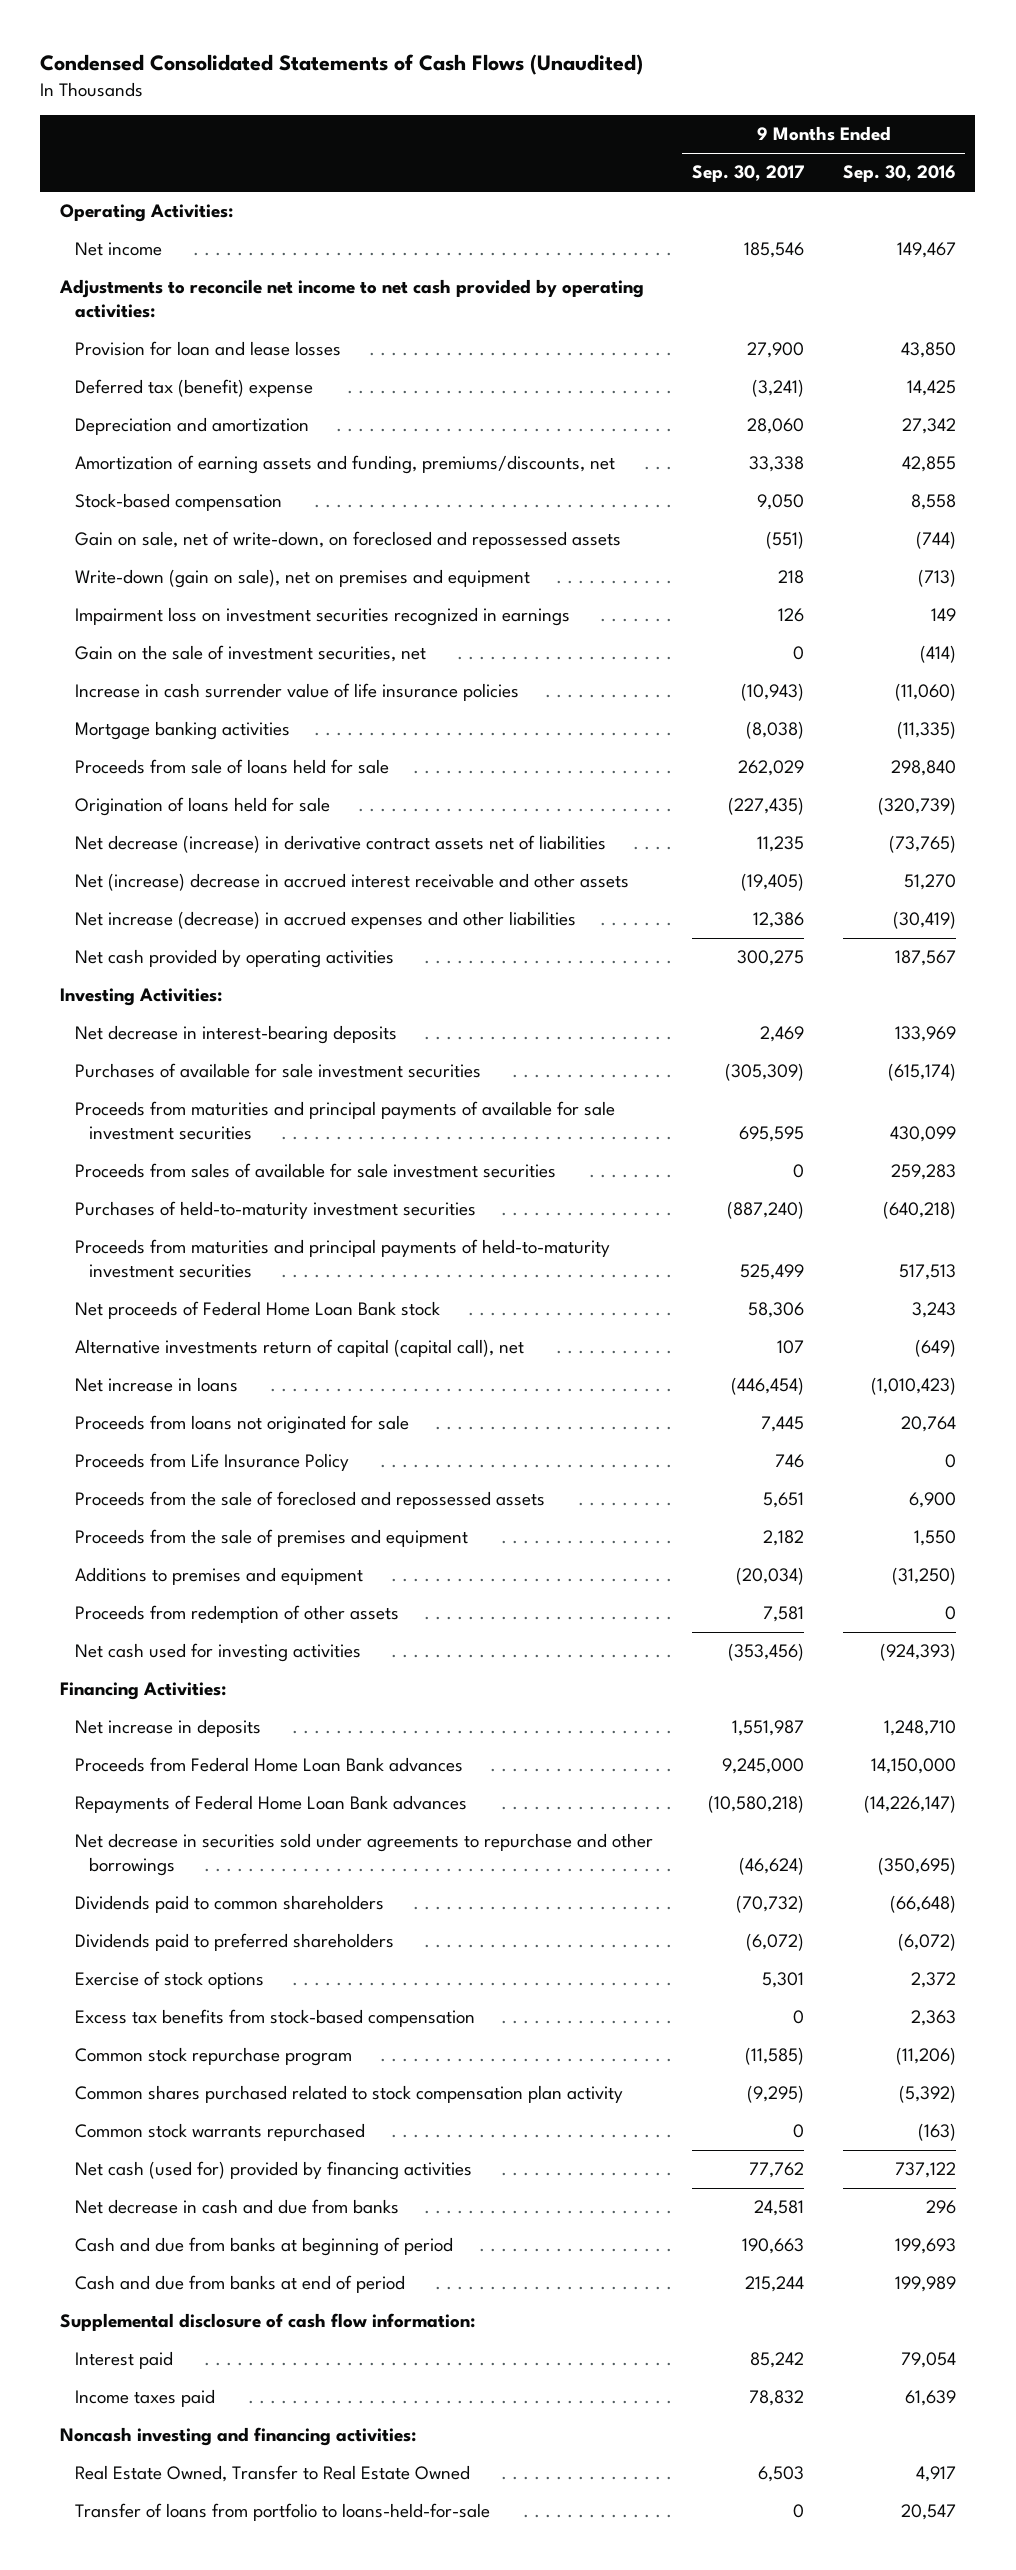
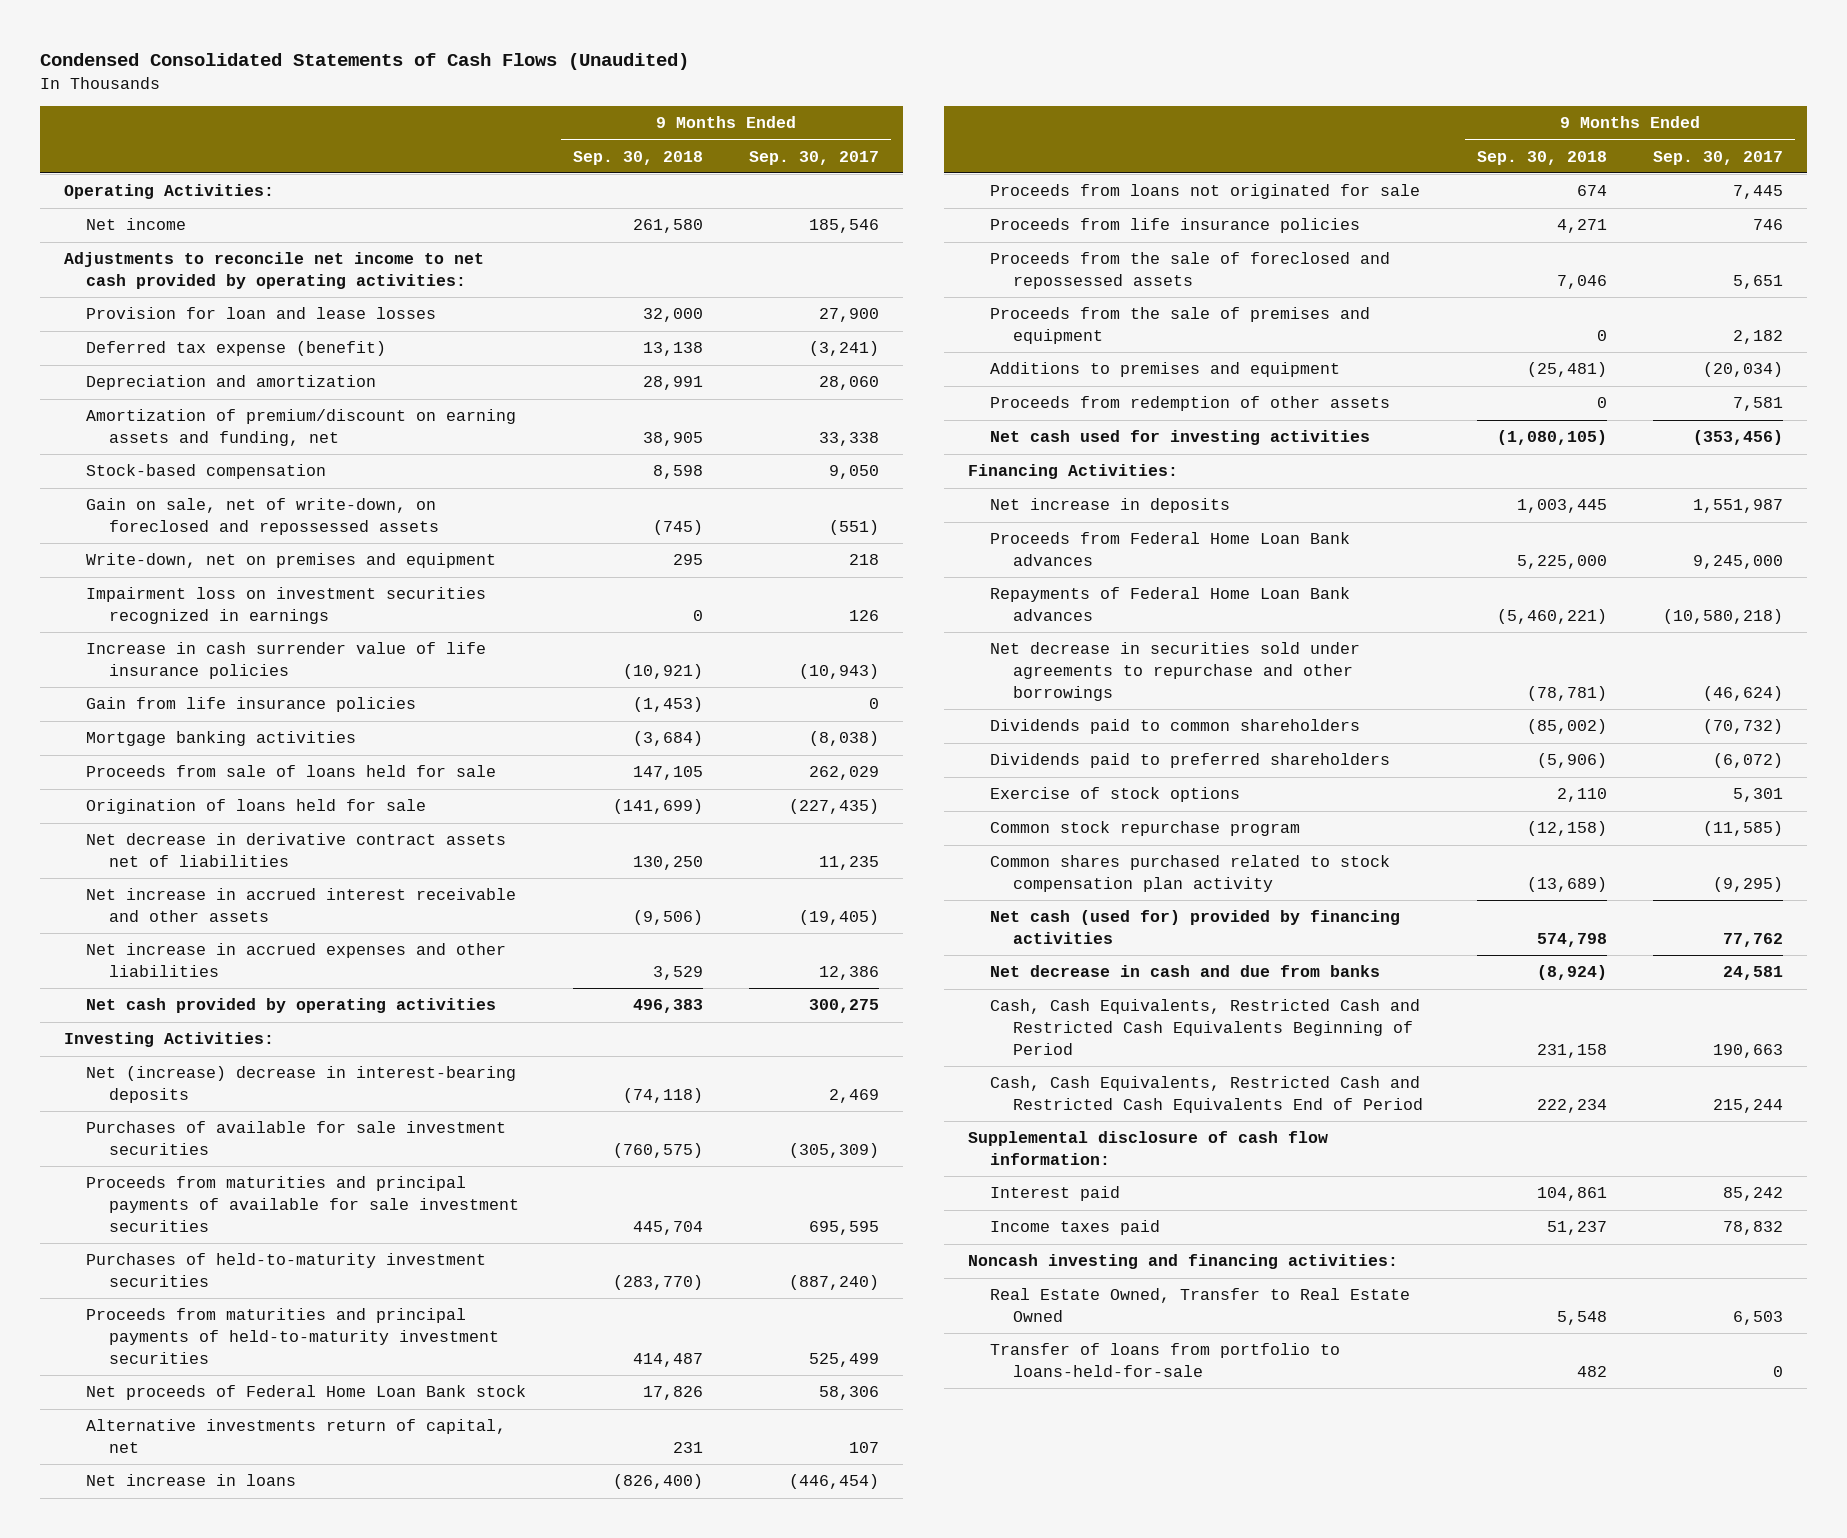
[842,165,956,183] Sep. 30, 2016 -> none
none -> [572,150,703,165] Sep. 30, 2018
[74,379,313,398] Deferred tax (benefit) expense -> [86,341,387,357] Deferred tax expense (benefit)
[74,455,615,475] Amortization of earning assets and funding, premiums/discounts, net -> [86,409,517,447] Amortization of premium/discount on earning assets and funding, net
[74,569,530,589] Write-down (gain on sale), net on premises and equipment -> [86,553,497,569] Write-down, net on premises and equipment
[74,645,426,663] Gain on the sale of investment securities, net -> none
none -> [86,697,417,713] Gain from life insurance policies
[74,835,606,854] Net decrease (increase) in derivative contract assets net of liabilities -> [86,833,507,868] Net decrease in derivative contract assets net of liabilities
[74,873,629,892] Net (increase) decrease in accrued interest receivable and other assets -> [86,888,517,923] Net increase in accrued interest receivable and other assets
[74,911,576,930] Net increase (decrease) in accrued expenses and other liabilities -> [86,943,507,978] Net increase in accrued expenses and other liabilities
[74,1025,397,1045] Net decrease in interest-bearing deposits -> [86,1066,517,1104] Net (increase) decrease in interest-bearing deposits
[74,1163,556,1179] Proceeds from sales of available for sale investment securities -> none
[74,1339,524,1358] Alternative investments return of capital (capital call), net -> [86,1419,507,1454] Alternative investments return of capital, net
[74,1453,349,1472] Proceeds from Life Insurance Policy -> [990,218,1361,234] Proceeds from life insurance policies
[74,2009,475,2028] Excess tax benefits from stock-based compensation -> none
[74,2123,365,2142] Common stock warrants repurchased -> none
[74,2237,453,2257] Cash and due from banks at beginning of period -> [990,999,1421,1055] Cash, Cash Equivalents, Restricted Cash and Restricted Cash Equivalents Beginning of Period
[74,2275,405,2294] Cash and due from banks at end of period -> [990,1076,1423,1114] Cash, Cash Equivalents, Restricted Cash and Restricted Cash Equivalents End of Period

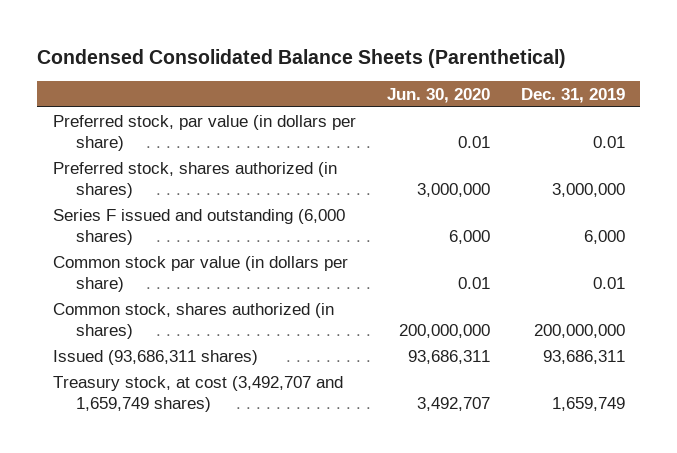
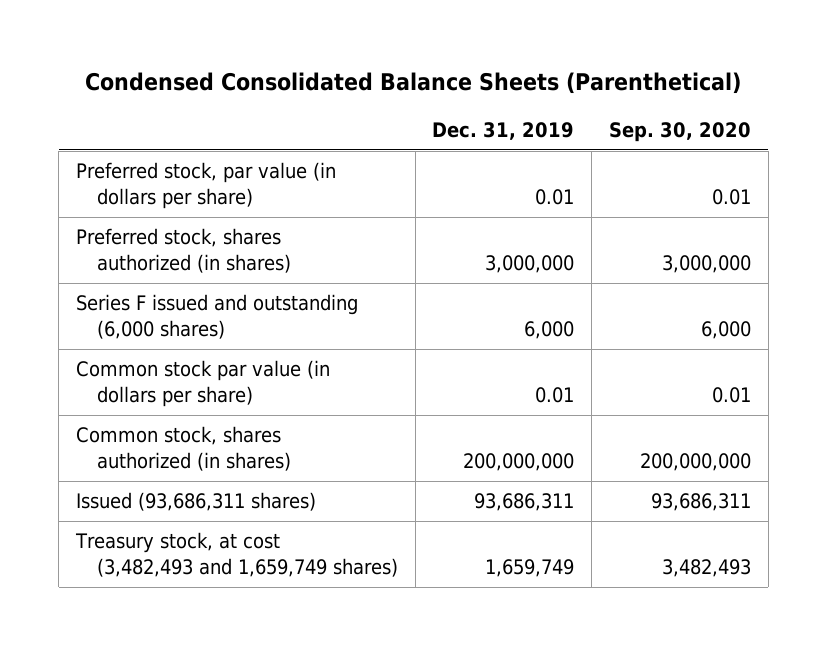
[386,87,490,103] Jun. 30, 2020 -> none
none -> [608,122,751,143] Sep. 30, 2020
[52,375,343,413] Treasury stock, at cost (3,492,707 and 1,659,749 shares) -> [74,532,398,578] Treasury stock, at cost (3,482,493 and 1,659,749 shares)

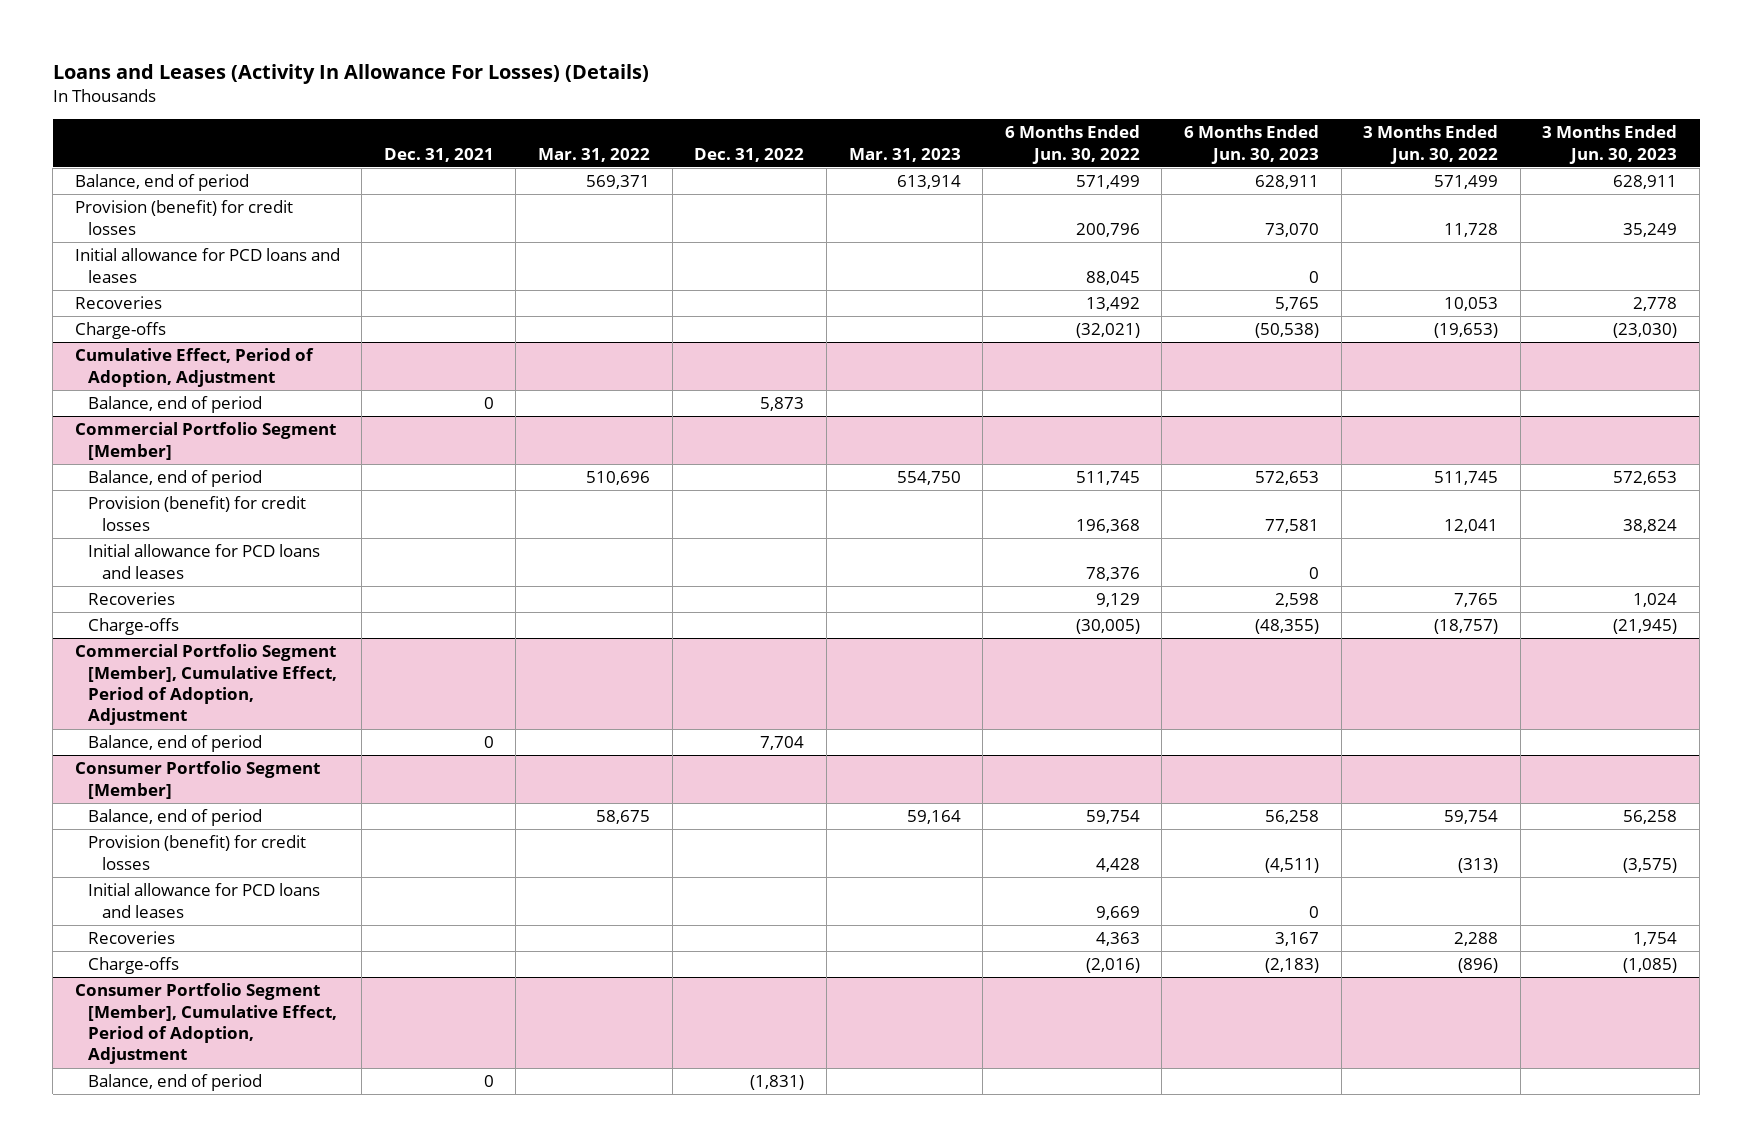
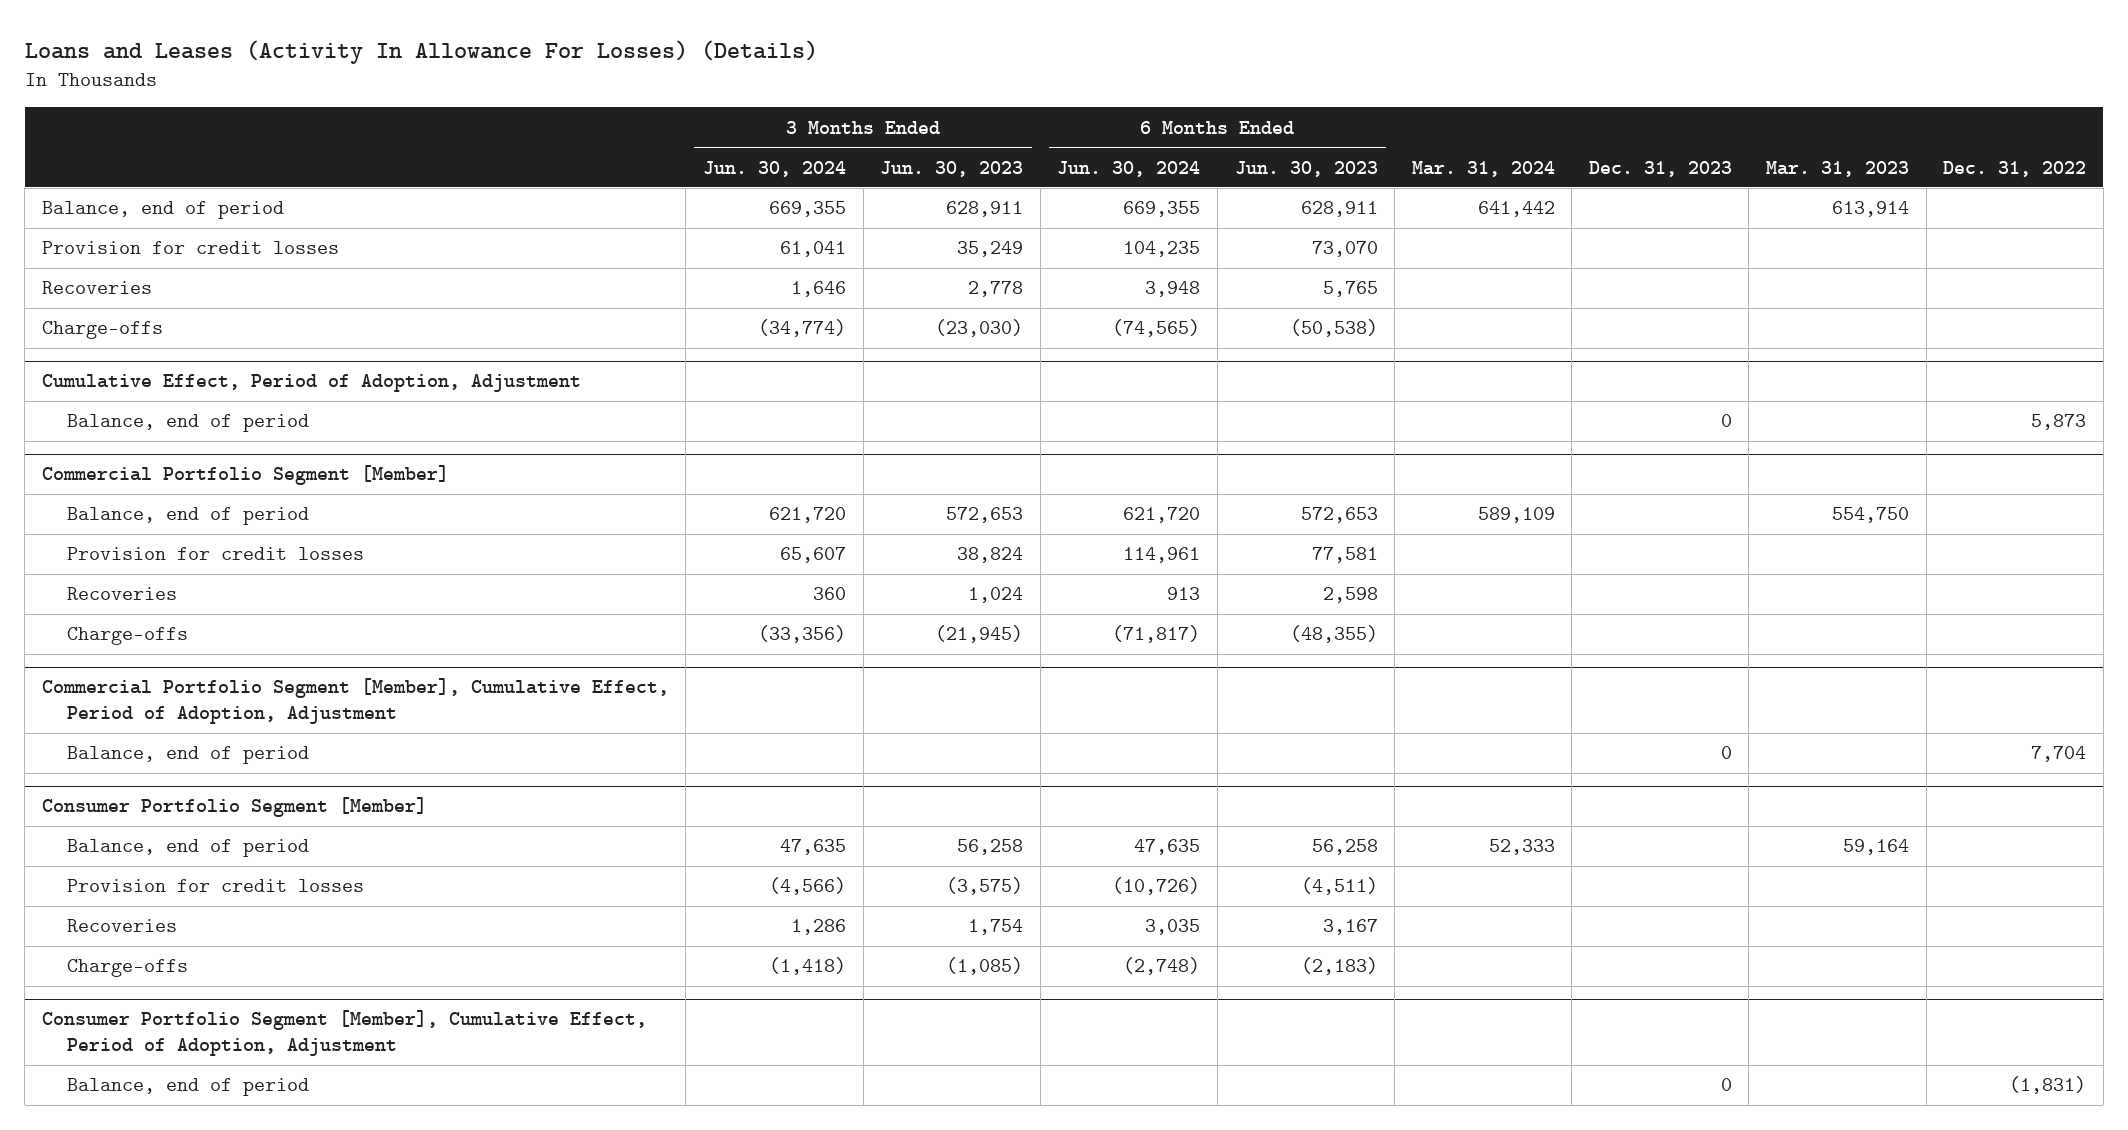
[383,147,494,162] Dec. 31, 2021 -> none
[538,147,651,162] Mar. 31, 2022 -> none
[1004,125,1140,164] 6 Months Ended Jun. 30, 2022 -> none
[1363,125,1499,164] 3 Months Ended Jun. 30, 2022 -> none
none -> [702,160,846,177] Jun. 30, 2024
none -> [1057,160,1201,177] Jun. 30, 2024
none -> [1411,160,1555,177] Mar. 31, 2024
none -> [1588,160,1732,177] Dec. 31, 2023
[74,248,340,283] Initial allowance for PCD loans and leases -> none
[74,200,293,235] Provision (benefit) for credit losses -> [41,241,339,255] Provision for credit losses
[88,544,321,579] Initial allowance for PCD loans and leases -> none
[88,496,307,531] Provision (benefit) for credit losses -> [66,547,364,561] Provision for credit losses
[88,883,321,918] Initial allowance for PCD loans and leases -> none
[88,835,307,870] Provision (benefit) for credit losses -> [66,879,364,893] Provision for credit losses

